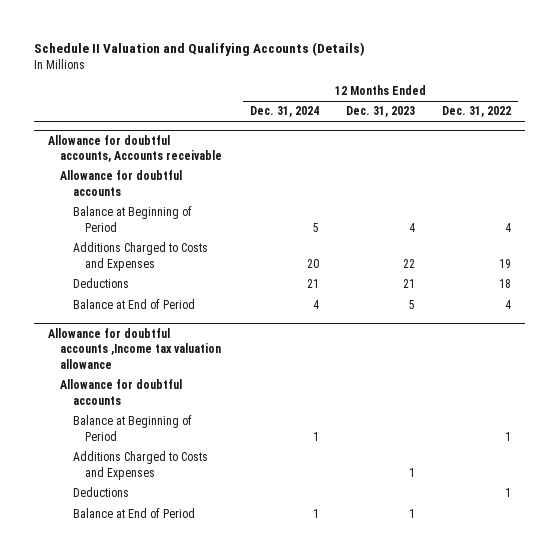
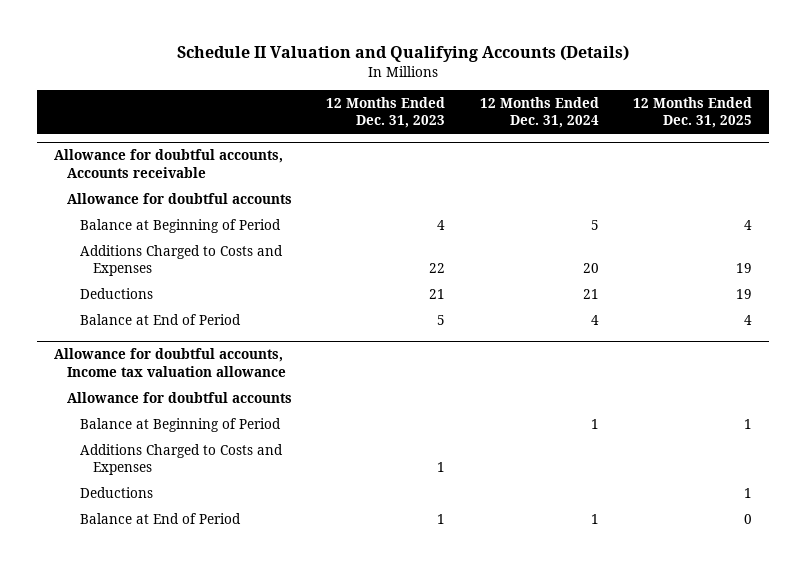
[442,106,512,118] Dec. 31, 2022 -> none
none -> [632,97,752,129] 12 Months Ended Dec. 31, 2025
[48,328,222,369] Allowance for doubtful accounts ,Income tax valuation allowance -> [53,348,286,377] Allowance for doubtful accounts, Income tax valuation allowance

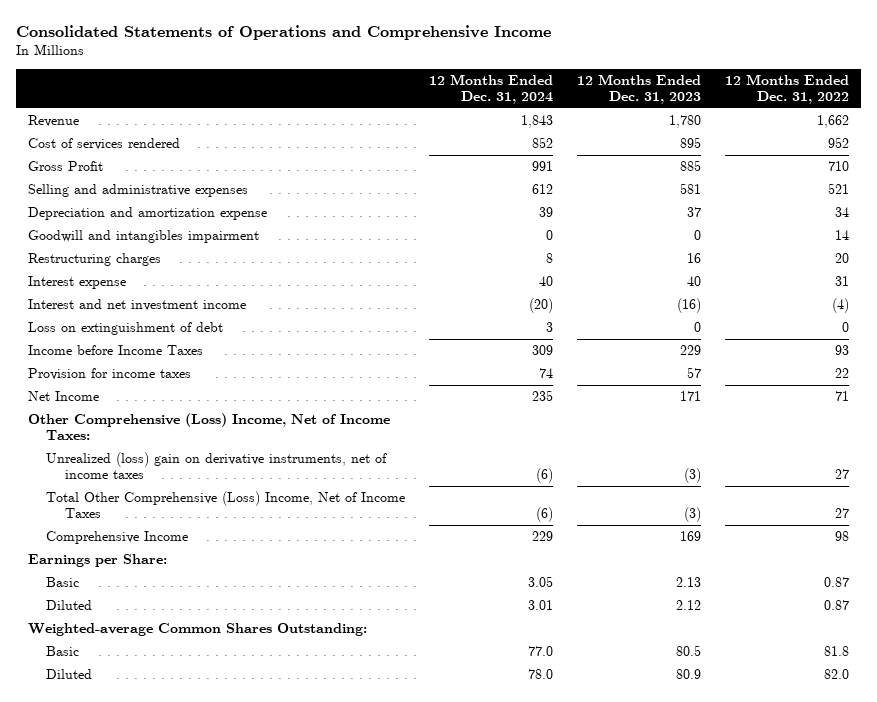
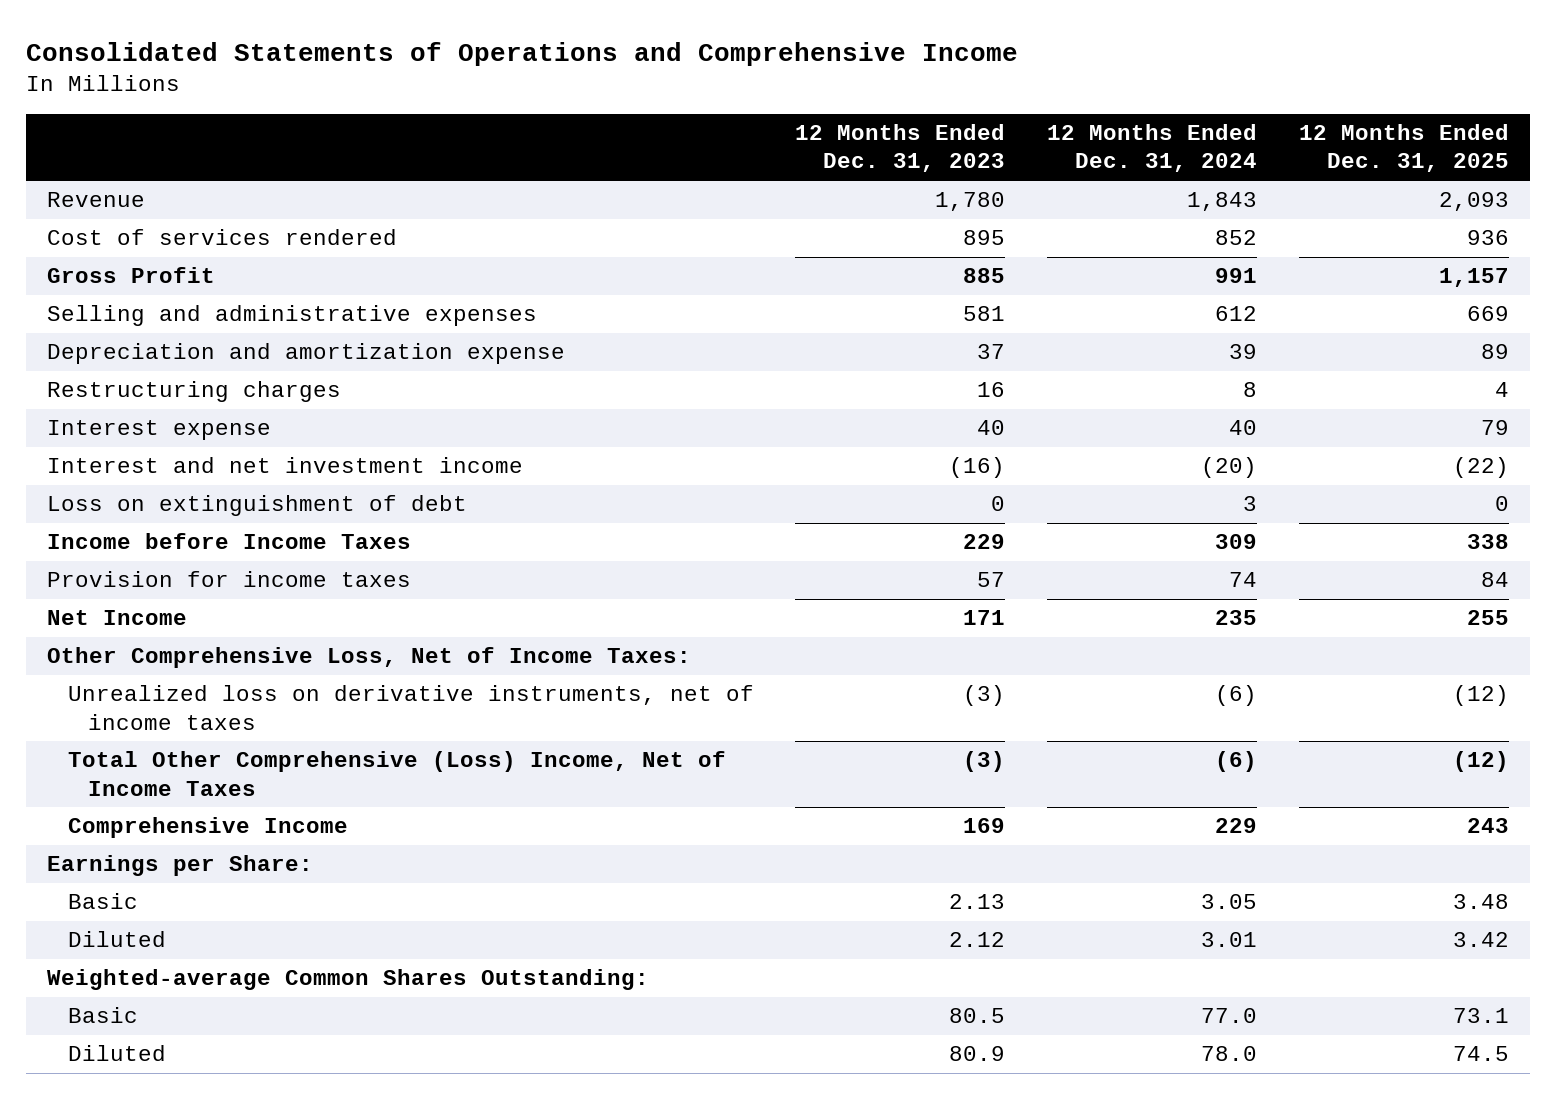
[724,74,849,105] 12 Months Ended Dec. 31, 2022 -> none
none -> [1298,123,1509,173] 12 Months Ended Dec. 31, 2025
[28,230,260,244] Goodwill and intangibles impairment -> none
[28,413,391,441] Other Comprehensive (Loss) Income, Net of Income Taxes: -> [46,647,691,669] Other Comprehensive Loss, Net of Income Taxes:
[46,452,388,480] Unrealized (loss) gain on derivative instruments, net of income taxes -> [67,685,754,730] Unrealized loss on derivative instruments, net of income taxes

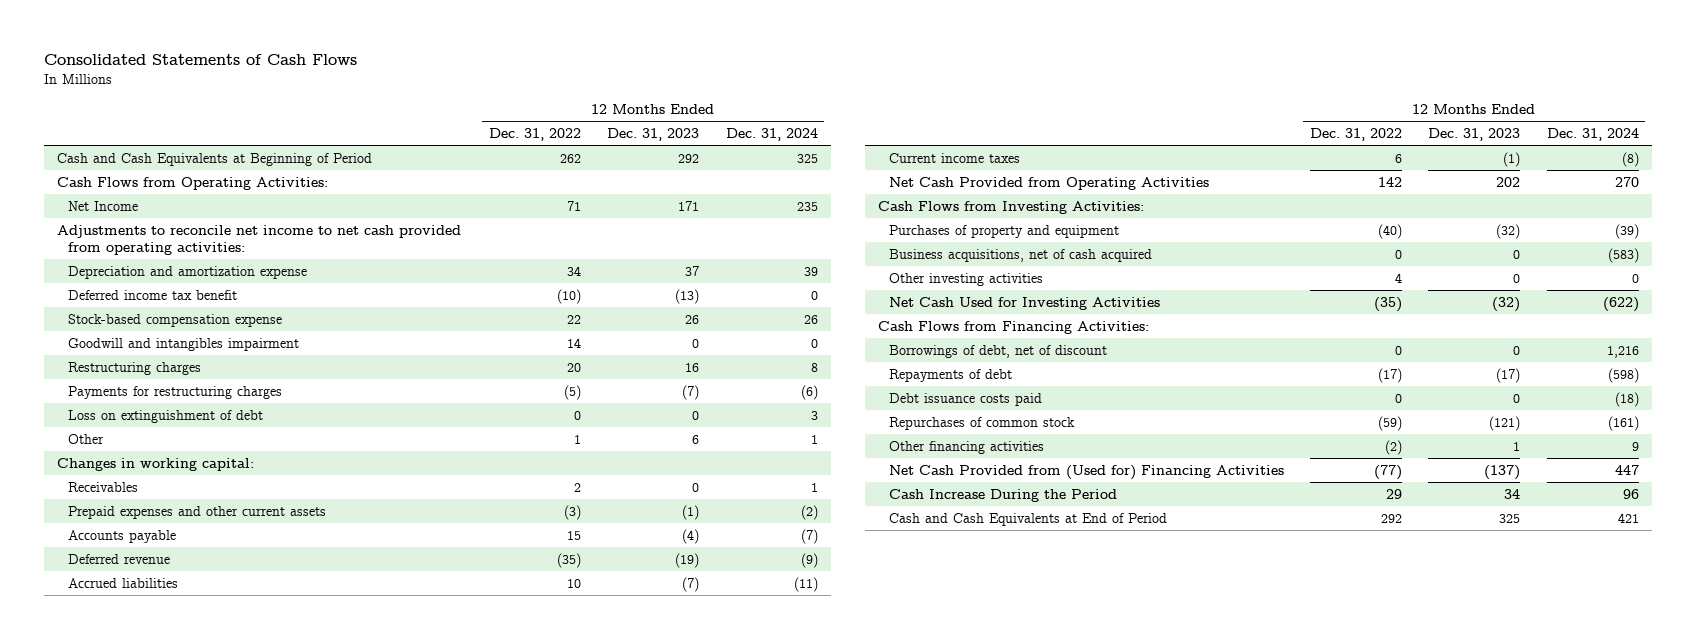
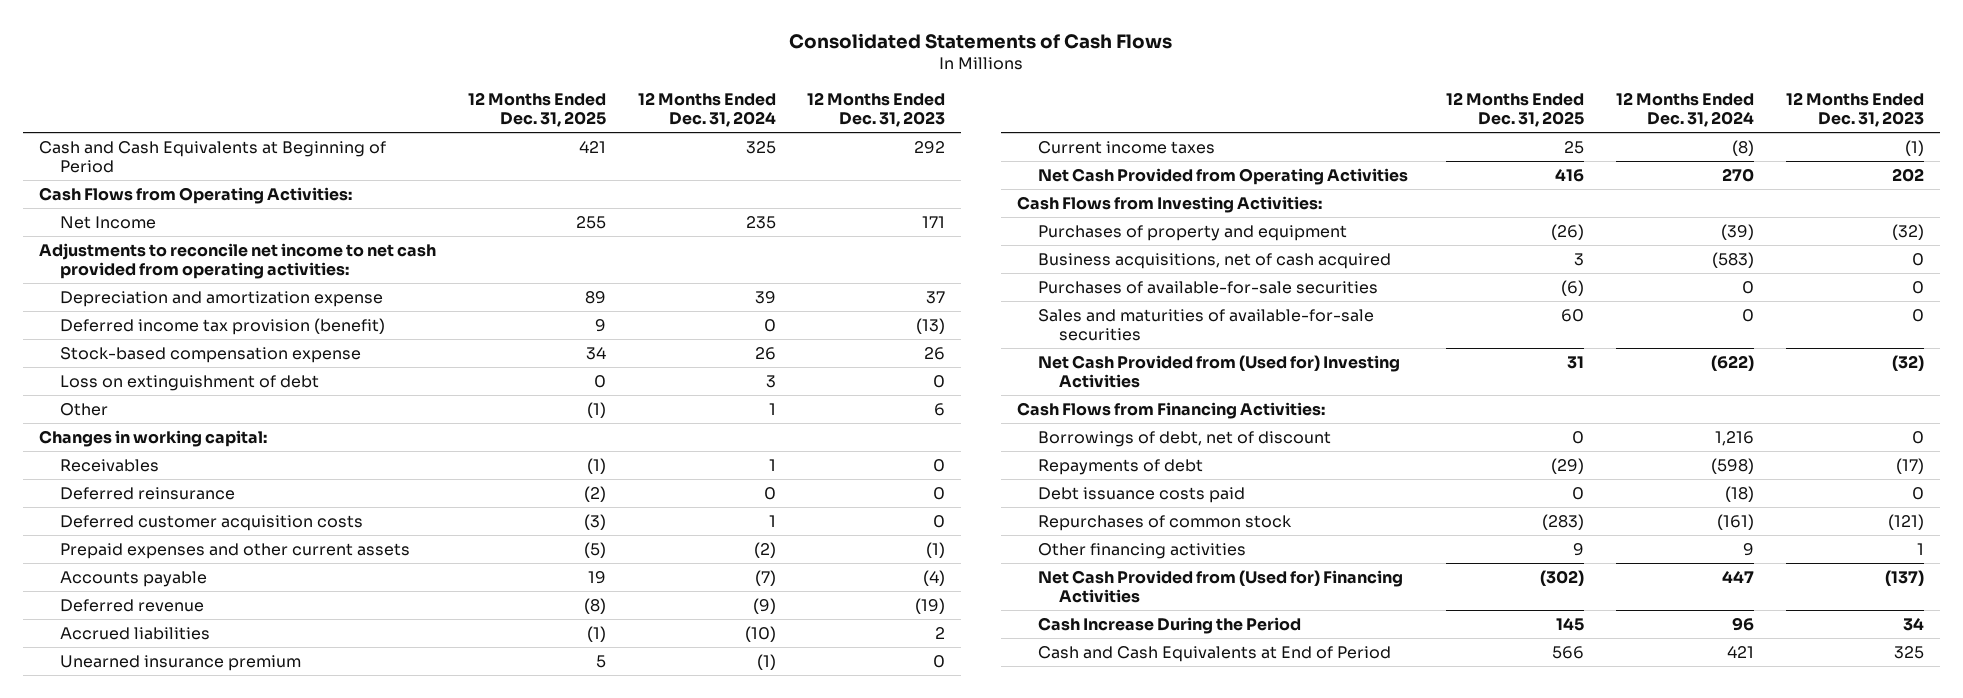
[488,128,581,142] Dec. 31, 2022 -> none
none -> [467,91,606,128] 12 Months Ended Dec. 31, 2025
[67,289,237,300] Deferred income tax benefit -> [59,317,385,335] Deferred income tax provision (benefit)
[67,337,299,351] Goodwill and intangibles impairment -> none
[67,361,201,375] Restructuring charges -> none
[67,385,282,399] Payments for restructuring charges -> none
none -> [59,486,235,500] Deferred reinsurance
none -> [59,514,363,531] Deferred customer acquisition costs
[682,576,700,592] (7) -> [935,626,946,639] 2
[793,576,818,592] (11) -> [744,625,776,642] (10)
none -> [59,654,301,671] Unearned insurance premium
[888,272,1043,286] Other investing activities -> none
none -> [1038,280,1379,294] Purchases of available-for-sale securities
none -> [1038,308,1375,341] Sales and maturities of available-for-sale securities
[888,296,1160,310] Net Cash Used for Investing Activities -> [1038,354,1401,388] Net Cash Provided from (Used for) Investing Activities

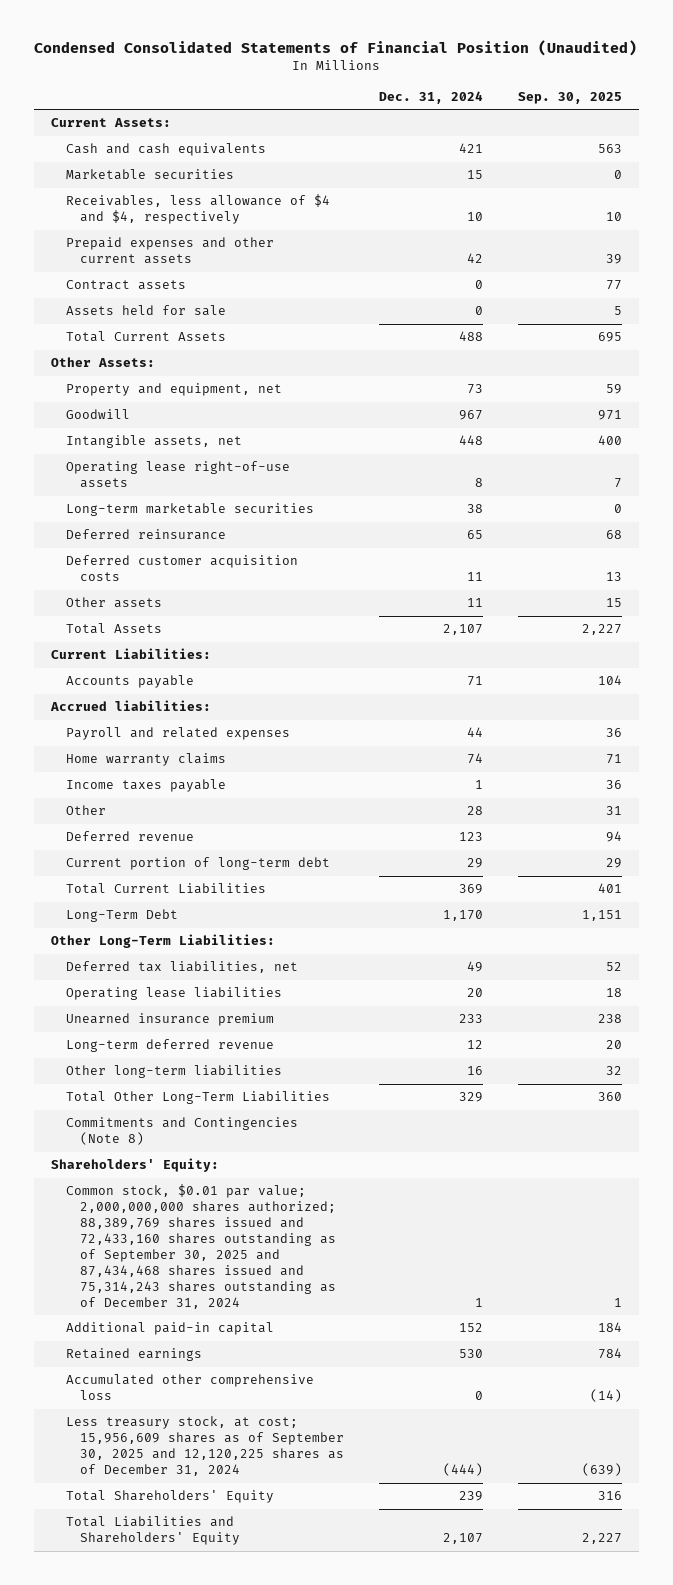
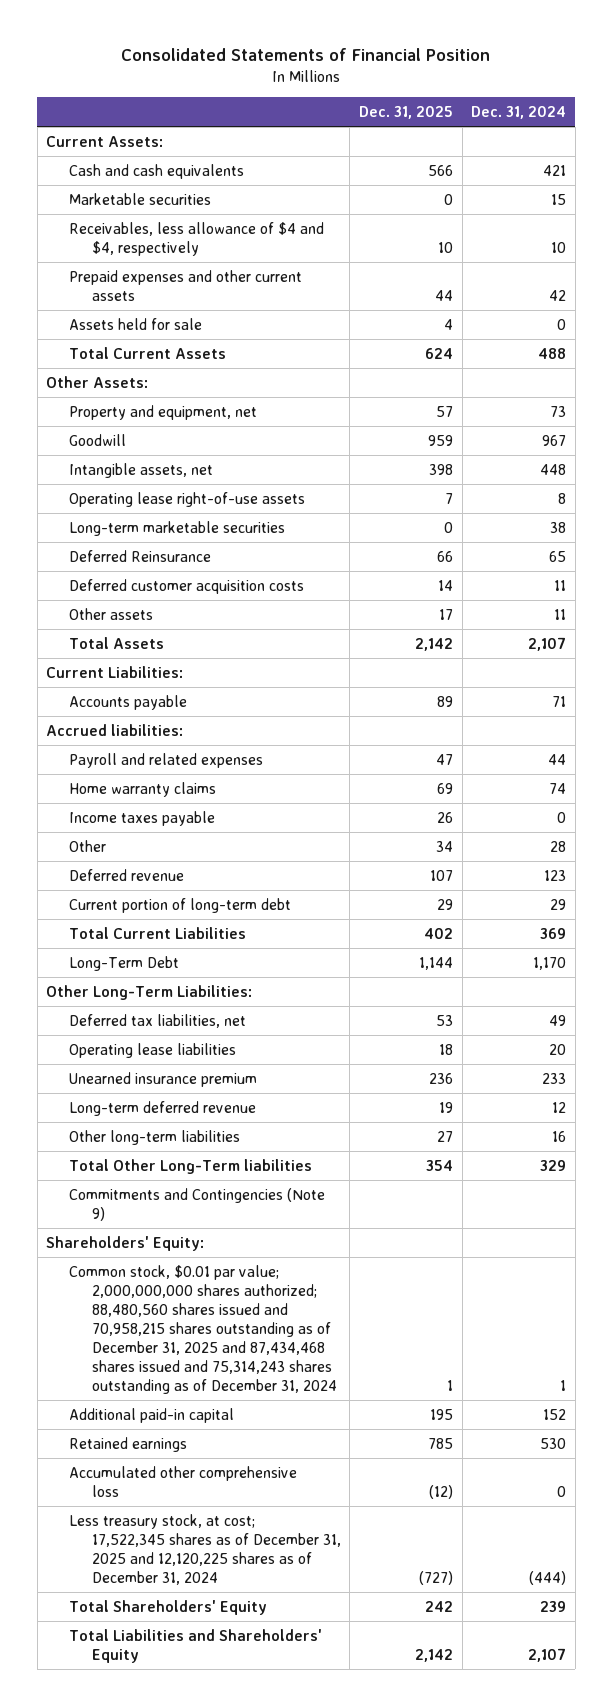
[34,40,638,57] Condensed Consolidated Statements of Financial Position (Unaudited) -> [121,47,491,61] Consolidated Statements of Financial Position
[517,91,622,104] Sep. 30, 2025 -> none
none -> [359,105,454,119] Dec. 31, 2025
[65,280,186,291] Contract assets -> none
[65,529,226,541] Deferred reinsurance -> [69,549,212,562] Deferred Reinsurance
[475,780,484,790] 1 -> [557,811,567,823] 0
[65,1091,330,1105] Total Other Long-Term Liabilities -> [69,1158,313,1174] Total Other Long-Term liabilities
[65,1117,298,1146] Commitments and Contingencies (Note 8) -> [69,1187,326,1221] Commitments and Contingencies (Note 9)
[65,1184,337,1309] Common stock, $0.01 par value; 2,000,000,000 shares authorized; 88,389,769 shares issued and 72,433,160 shares outstanding as of September 30, 2025 and 87,434,468 shares issued and 75,314,243 shares outstanding as of December 31, 2024 -> [69,1264,337,1394] Common stock, $0.01 par value; 2,000,000,000 shares authorized; 88,480,560 shares issued and 70,958,215 shares outstanding as of December 31, 2025 and 87,434,468 shares issued and 75,314,243 shares outstanding as of December 31, 2024
[65,1416,345,1477] Less treasury stock, at cost; 15,956,609 shares as of September 30, 2025 and 12,120,225 shares as of December 31, 2024 -> [69,1513,341,1585] Less treasury stock, at cost; 17,522,345 shares as of December 31, 2025 and 12,120,225 shares as of December 31, 2024

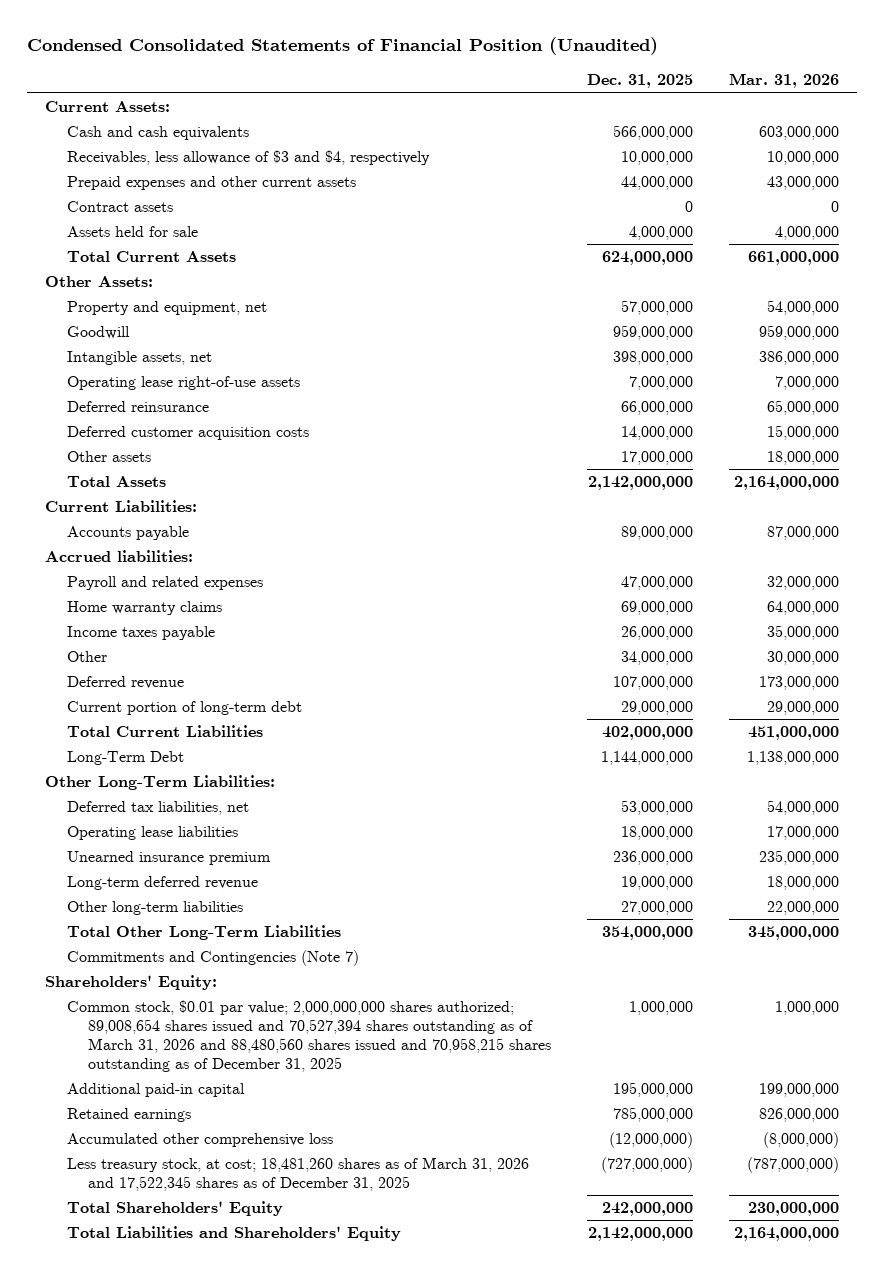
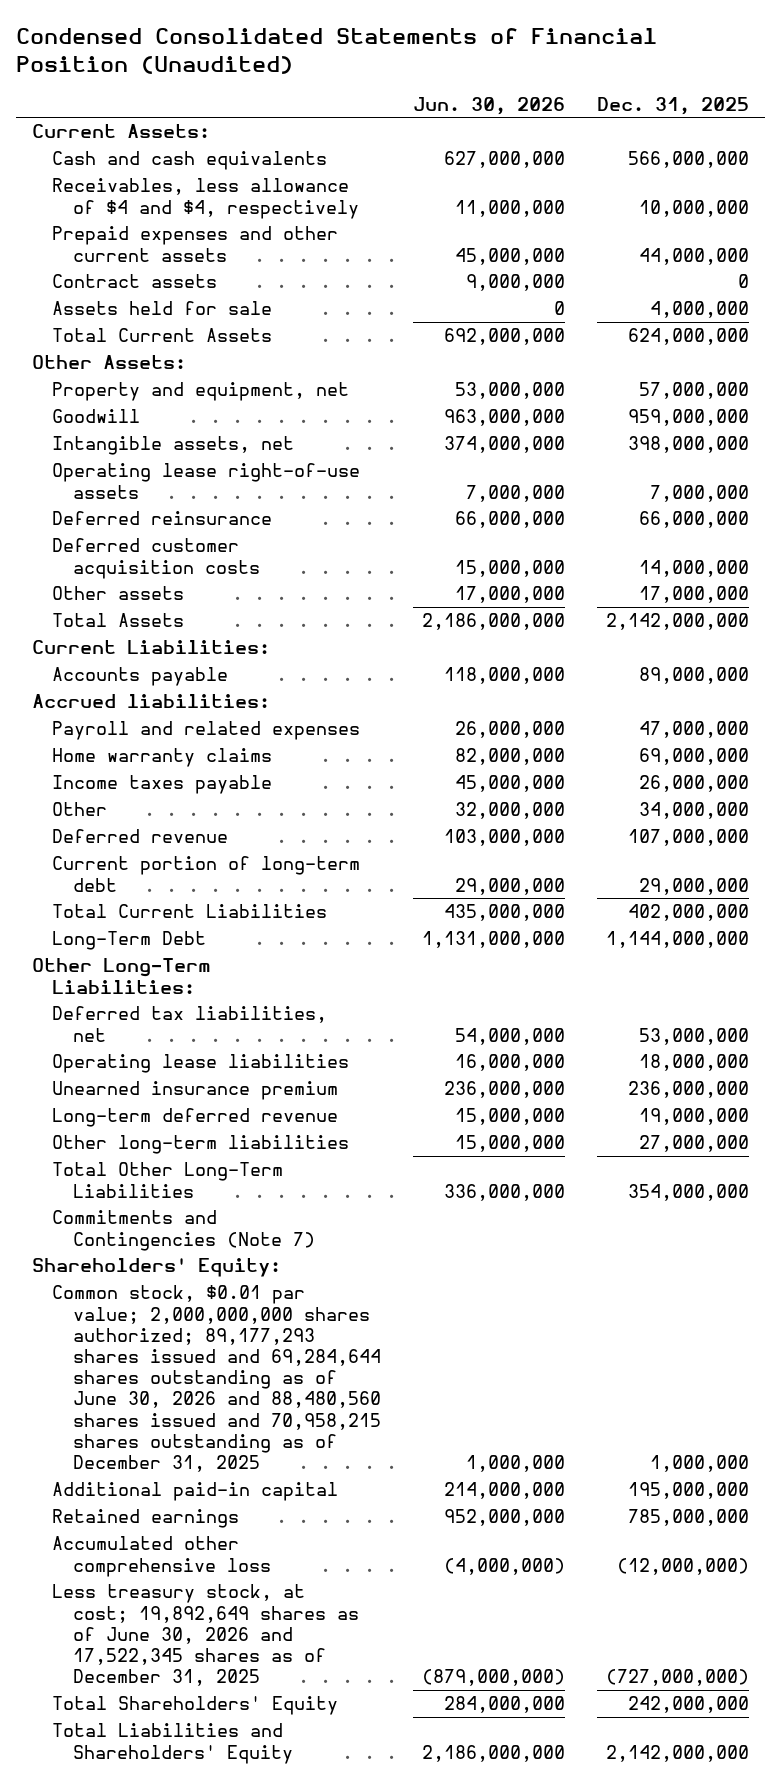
[728,73,839,89] Mar. 31, 2026 -> none
none -> [413,96,566,115] Jun. 30, 2026
[66,150,430,166] Receivables, less allowance of $3 and $4, respectively -> [52,178,360,219] Receivables, less allowance of $4 and $4, respectively
[66,1000,552,1072] Common stock, $0.01 par value; 2,000,000,000 shares authorized; 89,008,654 shares issued and 70,527,394 shares outstanding as of March 31, 2026 and 88,480,560 shares issued and 70,958,215 shares outstanding as of December 31, 2025 -> [52,1285,382,1473] Common stock, $0.01 par value; 2,000,000,000 shares authorized; 89,177,293 shares issued and 69,284,644 shares outstanding as of June 30, 2026 and 88,480,560 shares issued and 70,958,215 shares outstanding as of December 31, 2025
[66,1157,529,1192] Less treasury stock, at cost; 18,481,260 shares as of March 31, 2026 and 17,522,345 shares as of December 31, 2025 -> [52,1584,360,1687] Less treasury stock, at cost; 19,892,649 shares as of June 30, 2026 and 17,522,345 shares as of December 31, 2025

